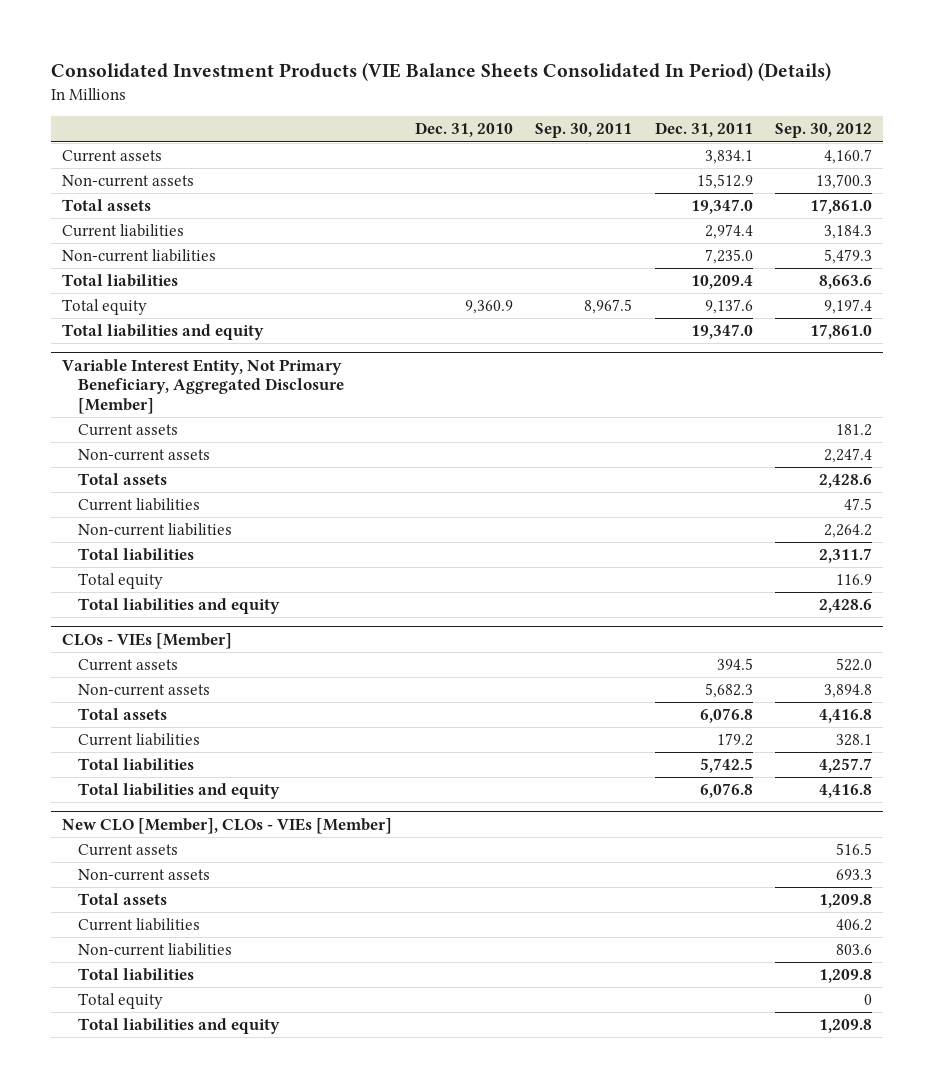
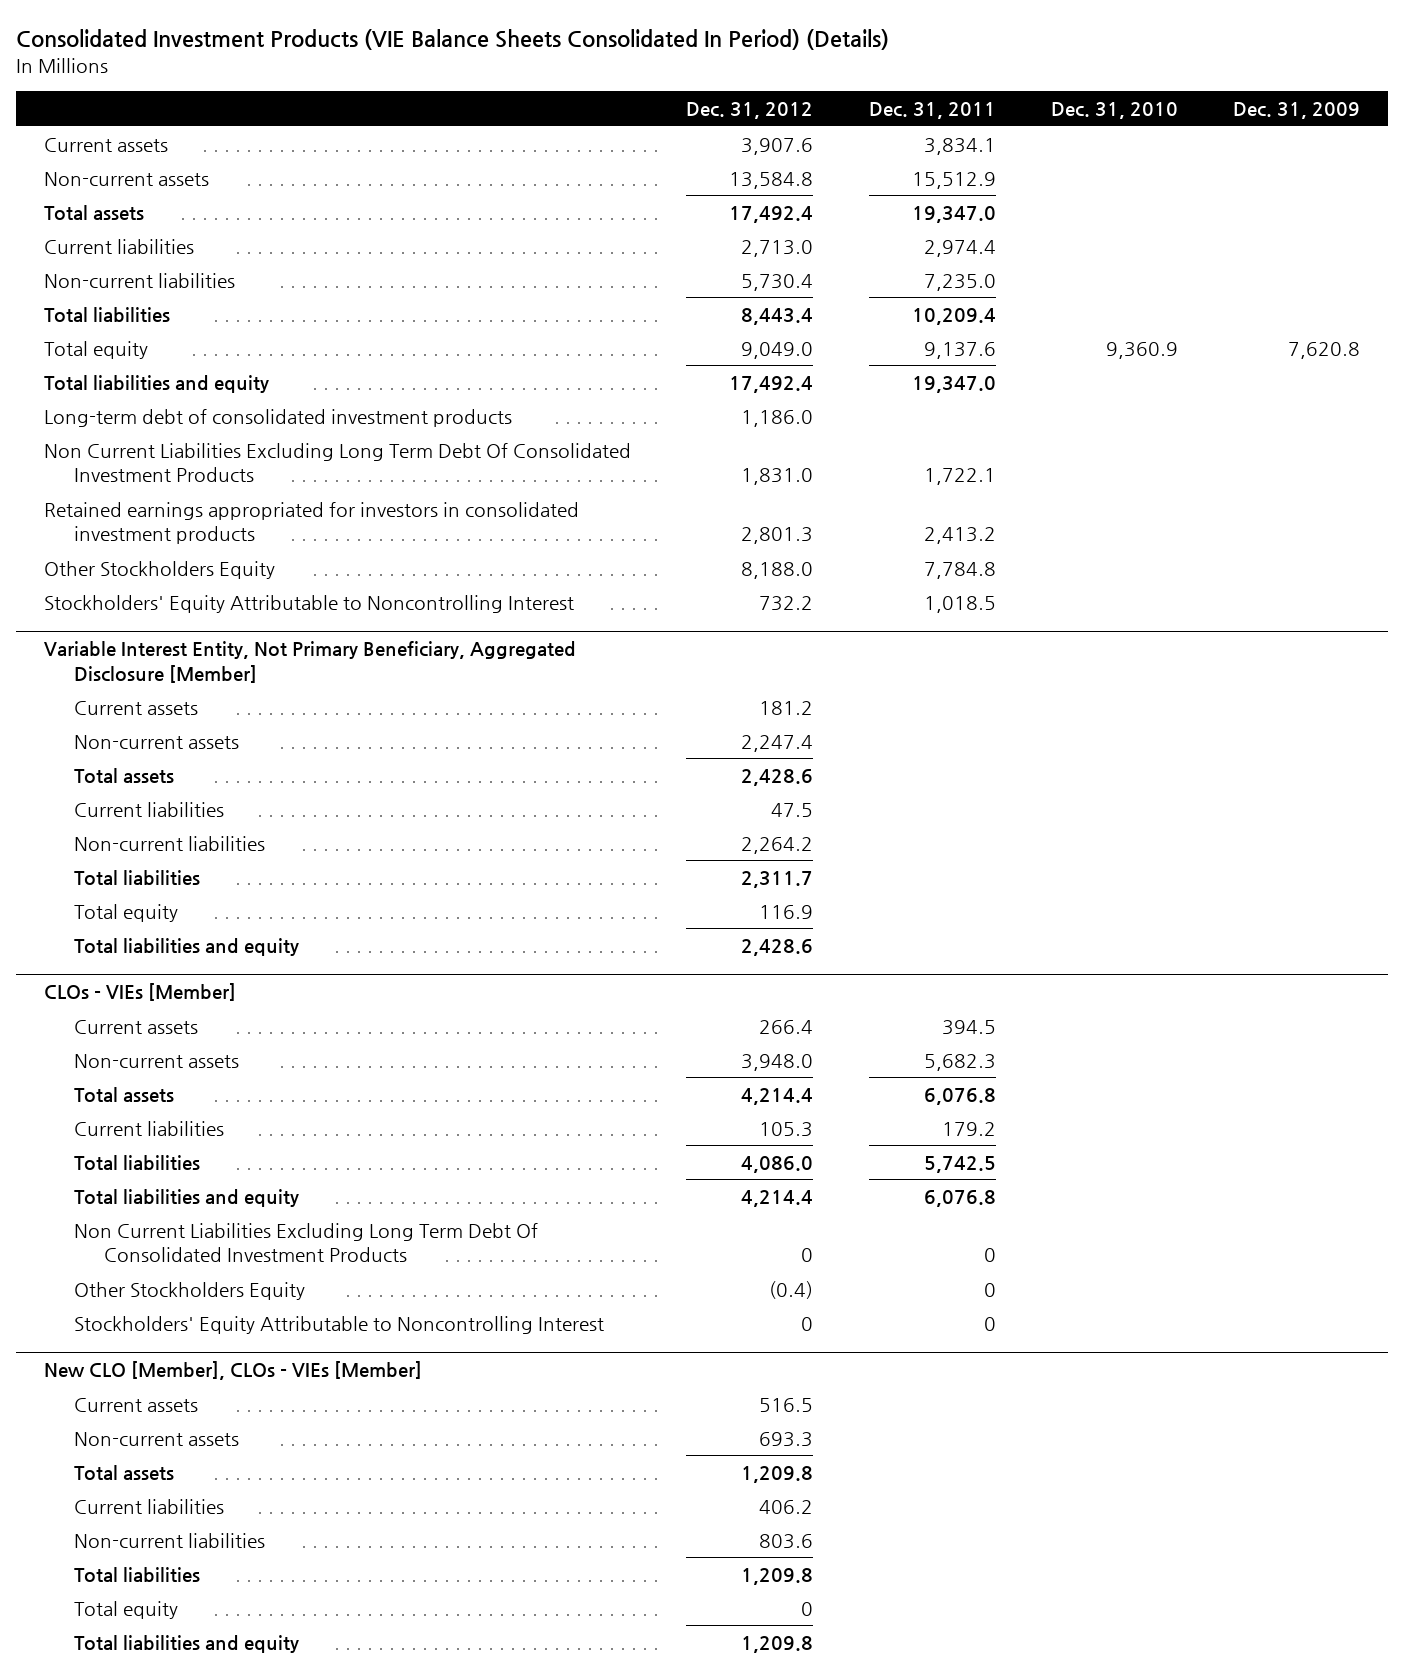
[535,123,633,139] Sep. 30, 2011 -> none
[775,123,873,139] Sep. 30, 2012 -> none
none -> [686,102,814,120] Dec. 31, 2012
none -> [1233,102,1361,120] Dec. 31, 2009
none -> [44,408,513,427] Long-term debt of consolidated investment products
none -> [44,442,632,483] Non Current Liabilities Excluding Long Term Debt Of Consolidated Investment Products
none -> [44,501,580,545] Retained earnings appropriated for investors in consolidated investment products
none -> [44,560,276,579] Other Stockholders Equity
none -> [44,594,575,613] Stockholders' Equity Attributable to Noncontrolling Interest
none -> [73,1222,538,1263] Non Current Liabilities Excluding Long Term Debt Of Consolidated Investment Products
none -> [73,1281,305,1300] Other Stockholders Equity
none -> [73,1315,604,1334] Stockholders' Equity Attributable to Noncontrolling Interest

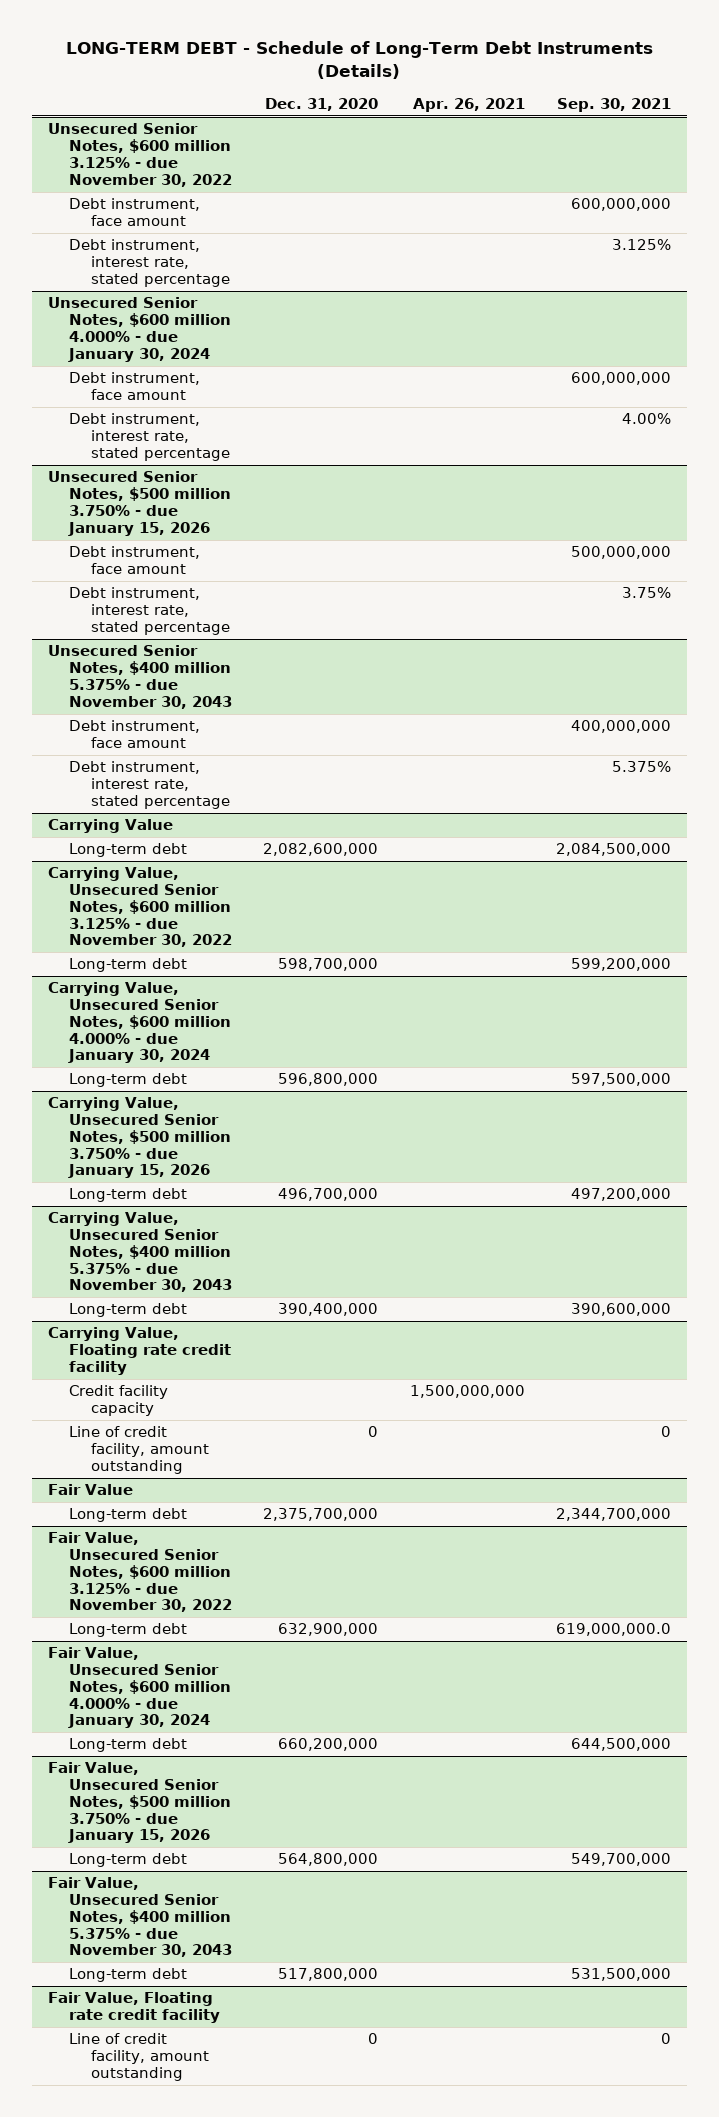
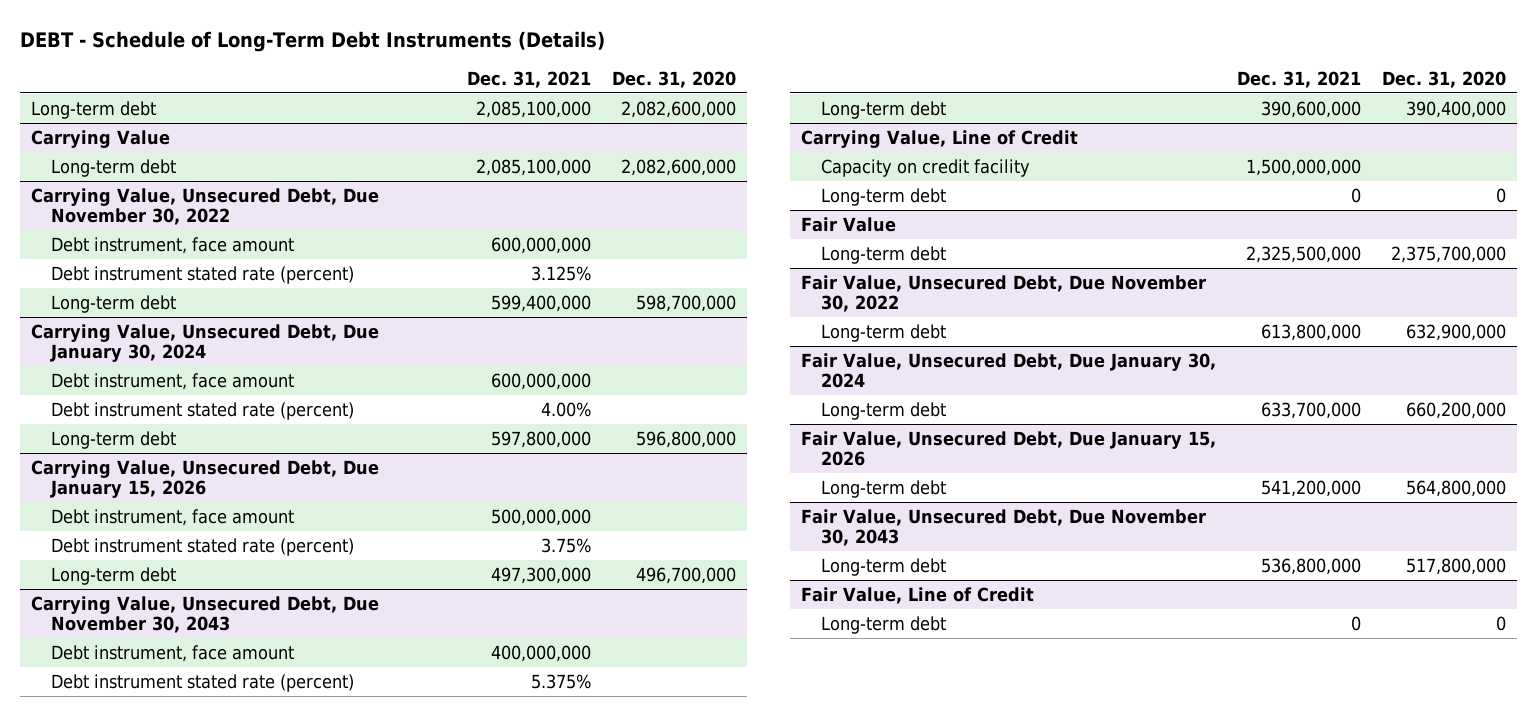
[66,41,654,80] LONG-TERM DEBT - Schedule of Long-Term Debt Instruments (Details) -> [19,30,605,52] DEBT - Schedule of Long-Term Debt Instruments (Details)
[412,98,525,113] Apr. 26, 2021 -> none
[557,98,672,113] Sep. 30, 2021 -> none
none -> [466,70,591,88] Dec. 31, 2021
[47,123,233,187] Unsecured Senior Notes, $600 million 3.125% - due November 30, 2022 -> none
[69,198,201,227] Debt instrument, face amount -> none
[69,239,230,287] Debt instrument, interest rate, stated percentage -> none
[47,297,232,362] Unsecured Senior Notes, $600 million 4.000% - due January 30, 2024 -> none
[69,372,201,401] Debt instrument, face amount -> none
[69,413,230,461] Debt instrument, interest rate, stated percentage -> none
[47,471,232,536] Unsecured Senior Notes, $500 million 3.750% - due January 15, 2026 -> none
[69,546,201,575] Debt instrument, face amount -> none
[69,587,230,635] Debt instrument, interest rate, stated percentage -> none
[47,645,233,709] Unsecured Senior Notes, $400 million 5.375% - due November 30, 2043 -> none
[69,720,201,749] Debt instrument, face amount -> none
[69,761,230,809] Debt instrument, interest rate, stated percentage -> none
none -> [30,100,156,119] Long-term debt
[47,867,233,948] Carrying Value, Unsecured Senior Notes, $600 million 3.125% - due November 30, 2022 -> [30,187,379,226] Carrying Value, Unsecured Debt, Due November 30, 2022
none -> [50,236,294,254] Debt instrument, face amount
none -> [50,265,354,284] Debt instrument stated rate (percent)
[47,982,232,1064] Carrying Value, Unsecured Senior Notes, $600 million 4.000% - due January 30, 2024 -> [30,323,379,363] Carrying Value, Unsecured Debt, Due January 30, 2024
none -> [50,372,294,390] Debt instrument, face amount
none -> [50,401,354,420] Debt instrument stated rate (percent)
[47,1097,232,1179] Carrying Value, Unsecured Senior Notes, $500 million 3.750% - due January 15, 2026 -> [30,459,379,499] Carrying Value, Unsecured Debt, Due January 15, 2026
none -> [50,508,294,526] Debt instrument, face amount
none -> [50,537,354,556] Debt instrument stated rate (percent)
[47,1212,233,1293] Carrying Value, Unsecured Senior Notes, $400 million 5.375% - due November 30, 2043 -> [30,595,379,634] Carrying Value, Unsecured Debt, Due November 30, 2043
none -> [50,644,294,662] Debt instrument, face amount
none -> [50,673,354,692] Debt instrument stated rate (percent)
[47,1327,232,1375] Carrying Value, Floating rate credit facility -> none
[69,1385,169,1417] Credit facility capacity -> none
[69,1426,209,1474] Line of credit facility, amount outstanding -> none
none -> [800,129,1078,148] Carrying Value, Line of Credit
none -> [820,158,1030,177] Capacity on credit facility
none -> [820,187,946,206] Long-term debt
[47,1532,233,1613] Fair Value, Unsecured Senior Notes, $600 million 3.125% - due November 30, 2022 -> [800,274,1206,313] Fair Value, Unsecured Debt, Due November 30, 2022
[47,1647,232,1729] Fair Value, Unsecured Senior Notes, $600 million 4.000% - due January 30, 2024 -> [800,352,1216,389] Fair Value, Unsecured Debt, Due January 30, 2024
[47,1762,232,1844] Fair Value, Unsecured Senior Notes, $500 million 3.750% - due January 15, 2026 -> [800,430,1216,467] Fair Value, Unsecured Debt, Due January 15, 2026
[47,1877,233,1958] Fair Value, Unsecured Senior Notes, $400 million 5.375% - due November 30, 2043 -> [800,508,1206,547] Fair Value, Unsecured Debt, Due November 30, 2043
[47,1992,221,2024] Fair Value, Floating rate credit facility -> none
[69,2033,209,2081] Line of credit facility, amount outstanding -> none
none -> [800,586,1034,604] Fair Value, Line of Credit
none -> [820,615,946,634] Long-term debt

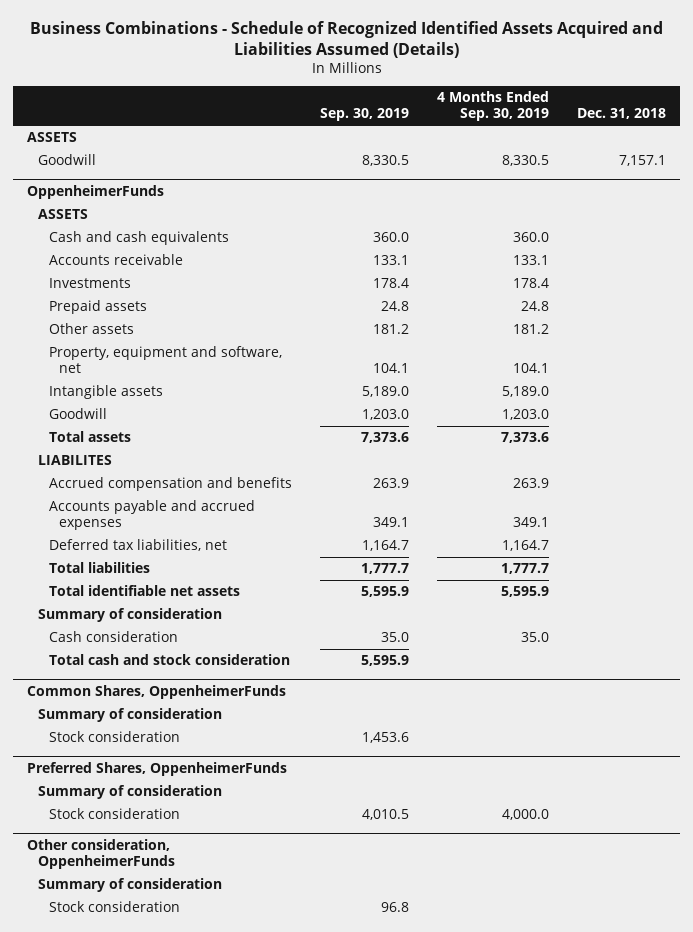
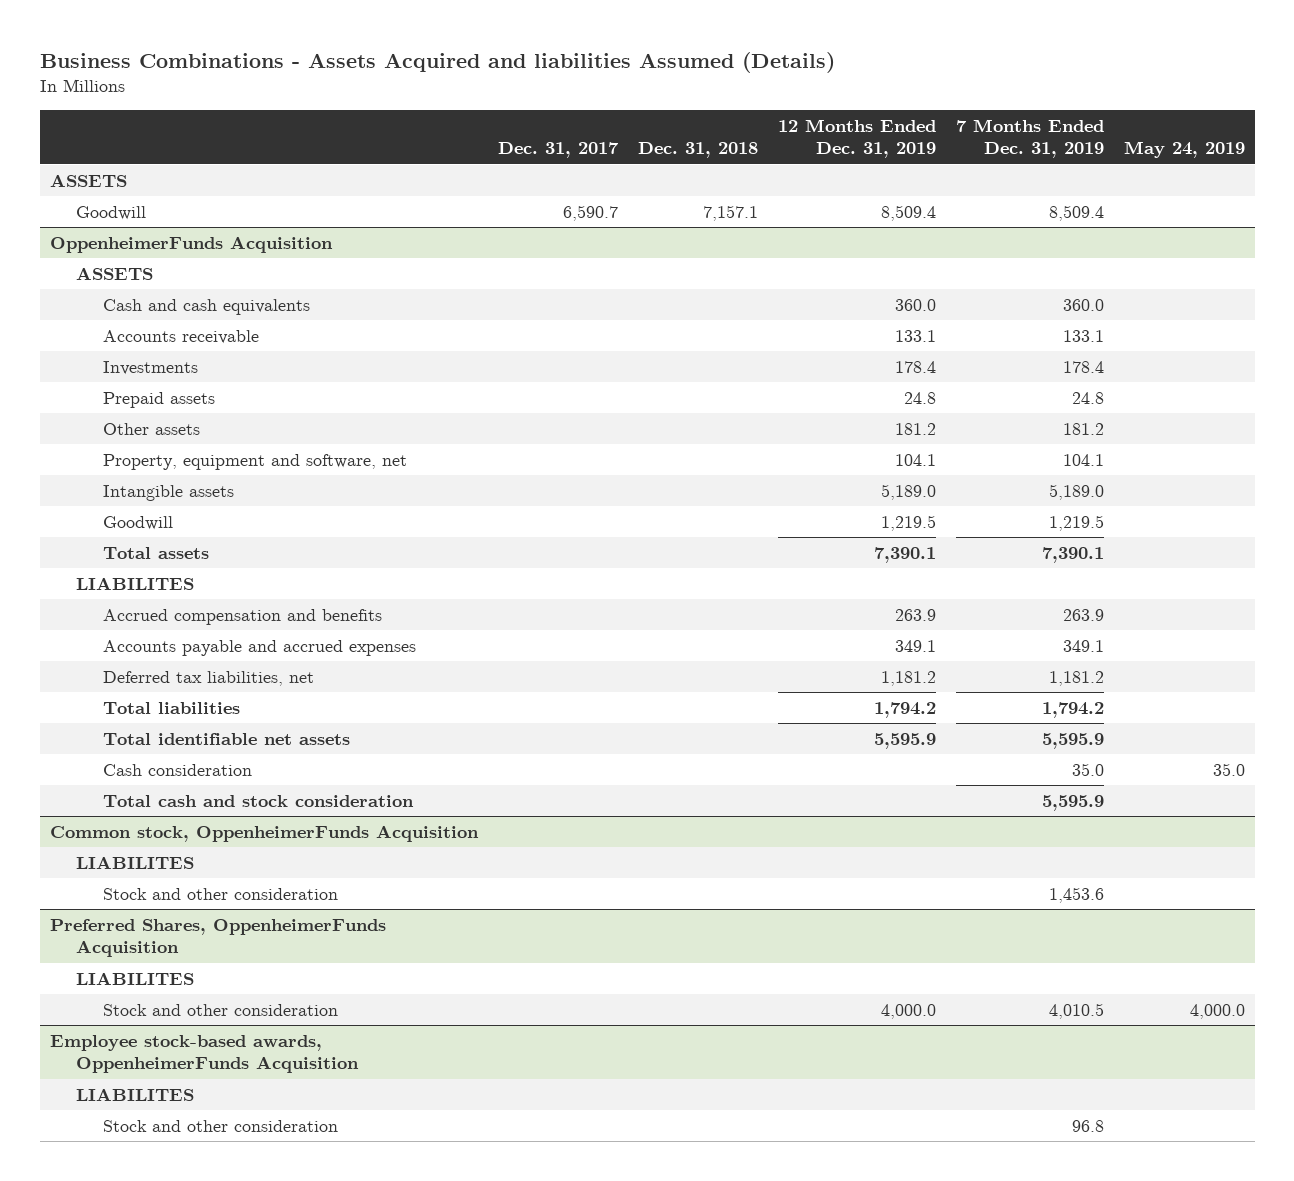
[29,20,663,58] Business Combinations - Schedule of Recognized Identified Assets Acquired and Liabilities Assumed (Details) -> [39,51,835,73] Business Combinations - Assets Acquired and liabilities Assumed (Details)
[319,108,409,122] Sep. 30, 2019 -> none
[436,91,549,122] 4 Months Ended Sep. 30, 2019 -> none
none -> [497,142,619,159] Dec. 31, 2017
none -> [777,118,936,159] 12 Months Ended Dec. 31, 2019
none -> [955,118,1104,159] 7 Months Ended Dec. 31, 2019
none -> [1123,141,1245,159] May 24, 2019
[27,185,165,200] OppenheimerFunds -> [49,235,333,253] OppenheimerFunds Acquisition
[37,608,222,623] Summary of consideration -> none
[27,685,287,700] Common Shares, OppenheimerFunds -> none
[37,708,222,723] Summary of consideration -> none
[48,731,180,743] Stock consideration -> none
[37,785,222,800] Summary of consideration -> none
[27,839,175,870] Other consideration, OppenheimerFunds -> none
[37,878,222,893] Summary of consideration -> none
[48,901,180,913] Stock consideration -> none
none -> [49,824,479,842] Common stock, OppenheimerFunds Acquisition
none -> [76,855,195,869] LIABILITES
none -> [102,887,338,900] Stock and other consideration
[27,762,288,777] Preferred Shares, OppenheimerFunds -> [49,918,386,958] Preferred Shares, OppenheimerFunds Acquisition
none -> [76,971,195,985] LIABILITES
[48,808,180,820] Stock consideration -> [102,1003,338,1016] Stock and other consideration
none -> [49,1034,360,1074] Employee stock-based awards, OppenheimerFunds Acquisition
none -> [76,1087,195,1101] LIABILITES
none -> [102,1119,338,1132] Stock and other consideration

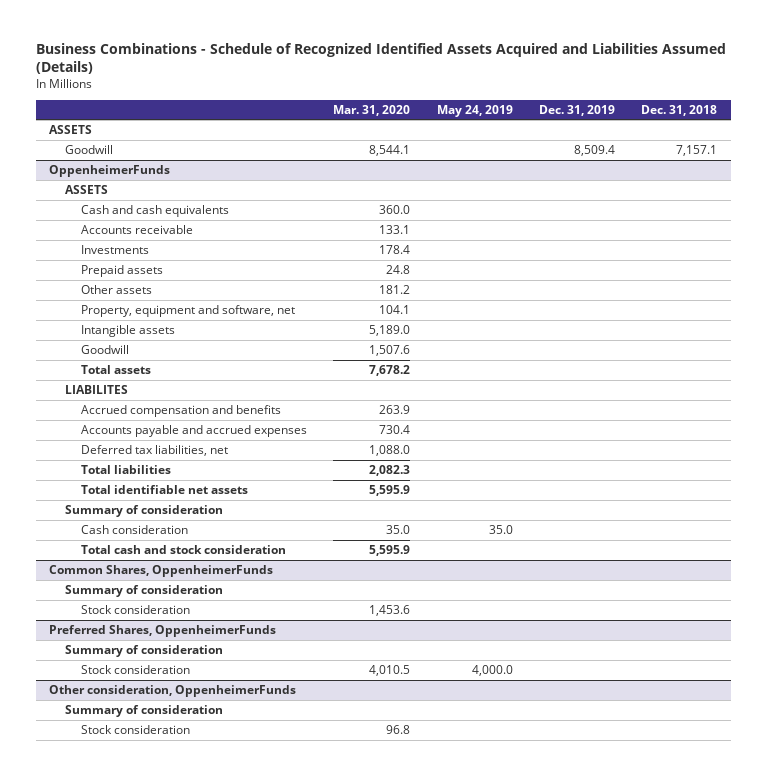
[39,51,835,73] Business Combinations - Assets Acquired and liabilities Assumed (Details) -> [36,43,727,75] Business Combinations - Schedule of Recognized Identified Assets Acquired and Liabilities Assumed (Details)
[497,142,619,159] Dec. 31, 2017 -> none
[777,118,936,159] 12 Months Ended Dec. 31, 2019 -> none
[955,118,1104,159] 7 Months Ended Dec. 31, 2019 -> none
none -> [333,104,411,116] Mar. 31, 2020
none -> [539,104,616,116] Dec. 31, 2019
[49,235,333,253] OppenheimerFunds Acquisition -> [49,164,171,177] OppenheimerFunds
none -> [65,504,224,517] Summary of consideration
[49,824,479,842] Common stock, OppenheimerFunds Acquisition -> none
[76,855,195,869] LIABILITES -> none
[102,887,338,900] Stock and other consideration -> none
[76,971,195,985] LIABILITES -> none
[49,1034,360,1074] Employee stock-based awards, OppenheimerFunds Acquisition -> none
[76,1087,195,1101] LIABILITES -> none
[102,1119,338,1132] Stock and other consideration -> none
none -> [49,564,274,577] Common Shares, OppenheimerFunds
none -> [65,584,224,597] Summary of consideration
none -> [80,604,190,614] Stock consideration
[49,918,386,958] Preferred Shares, OppenheimerFunds Acquisition -> [49,624,277,637] Preferred Shares, OppenheimerFunds
none -> [65,644,224,657] Summary of consideration
[102,1003,338,1016] Stock and other consideration -> [80,664,190,674] Stock consideration
none -> [49,684,297,697] Other consideration, OppenheimerFunds
none -> [65,704,224,717] Summary of consideration
none -> [80,724,190,734] Stock consideration

